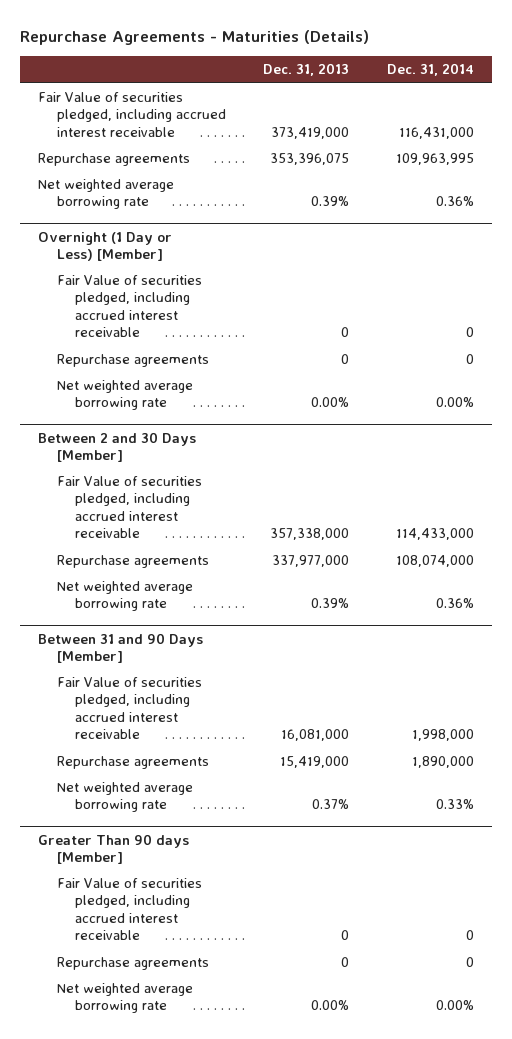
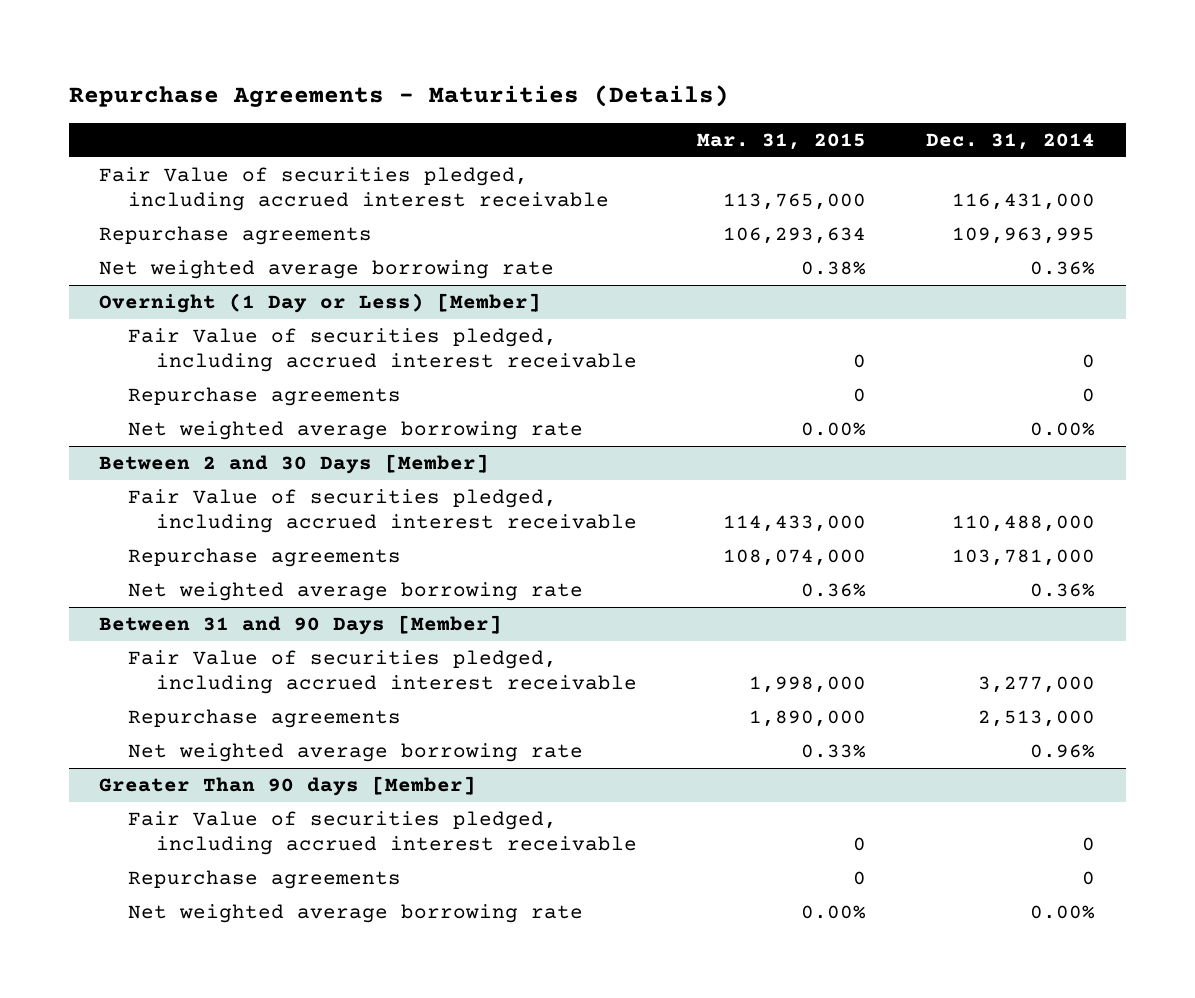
[263,63,350,77] Dec. 31, 2013 -> none
none -> [697,132,867,150] Mar. 31, 2015
[395,528,474,541] 114,433,000 -> [952,515,1096,533] 110,488,000
[395,555,474,568] 108,074,000 -> [952,549,1096,567] 103,781,000
[411,729,474,742] 1,998,000 -> [978,676,1096,694] 3,277,000
[411,756,474,769] 1,890,000 -> [978,710,1096,728] 2,513,000
[435,799,474,810] 0.33% -> [1030,744,1096,759] 0.96%

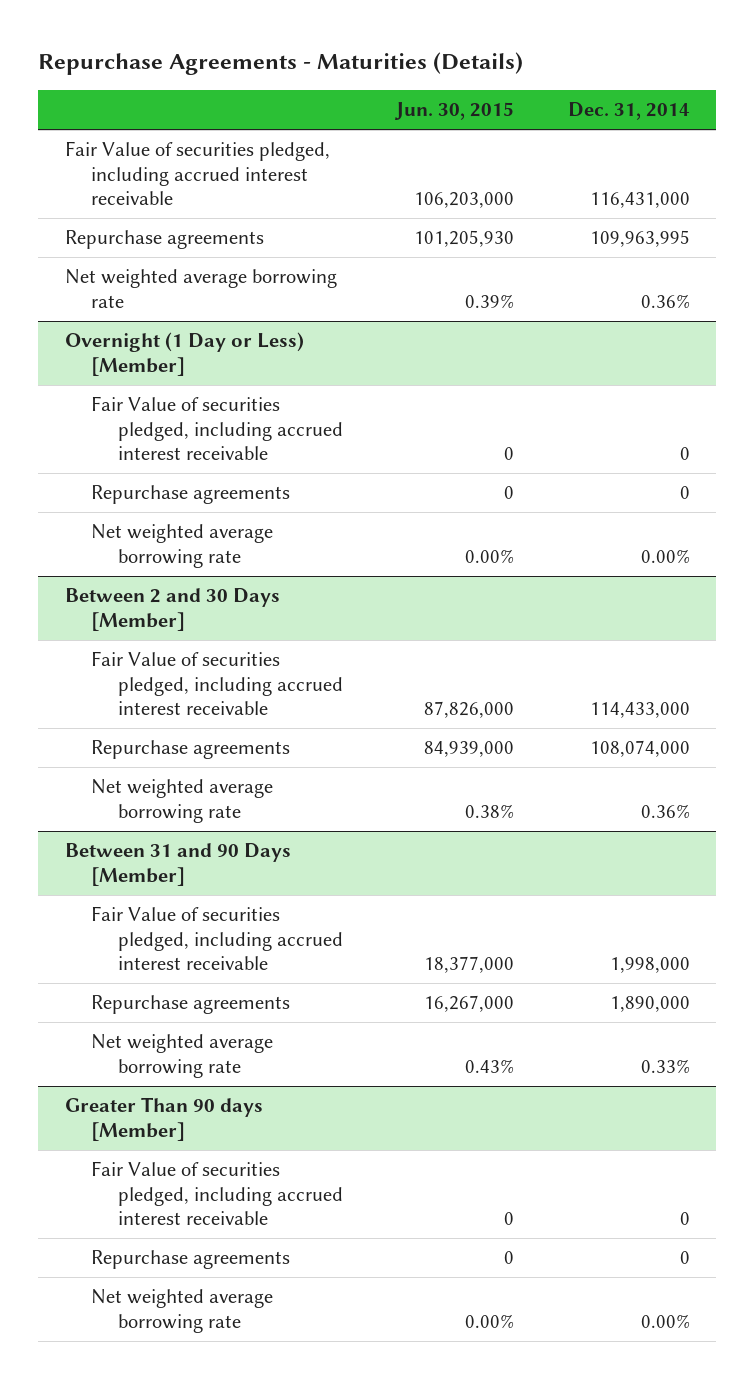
[697,132,867,150] Mar. 31, 2015 -> none
none -> [394,102,515,121] Jun. 30, 2015
[952,515,1096,533] 110,488,000 -> [589,701,690,718] 114,433,000
[952,549,1096,567] 103,781,000 -> [589,740,690,758] 108,074,000
[978,676,1096,694] 3,277,000 -> [609,956,690,973] 1,998,000
[978,710,1096,728] 2,513,000 -> [609,996,690,1013] 1,890,000
[1030,744,1096,759] 0.96% -> [640,1058,690,1073] 0.33%

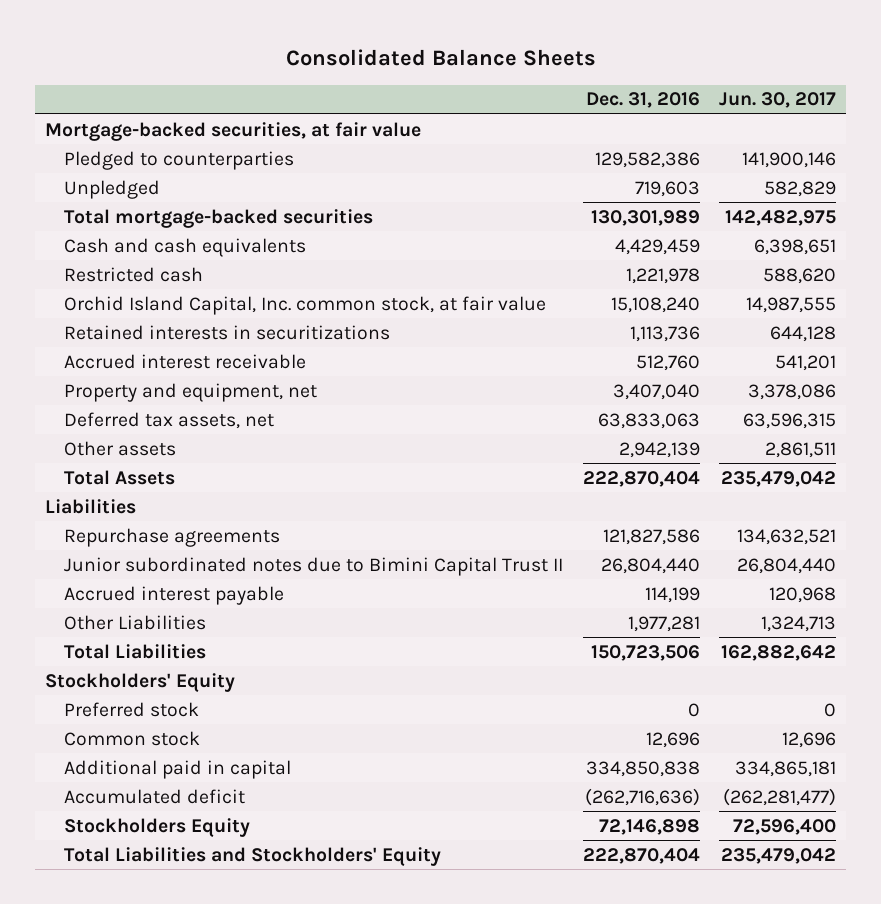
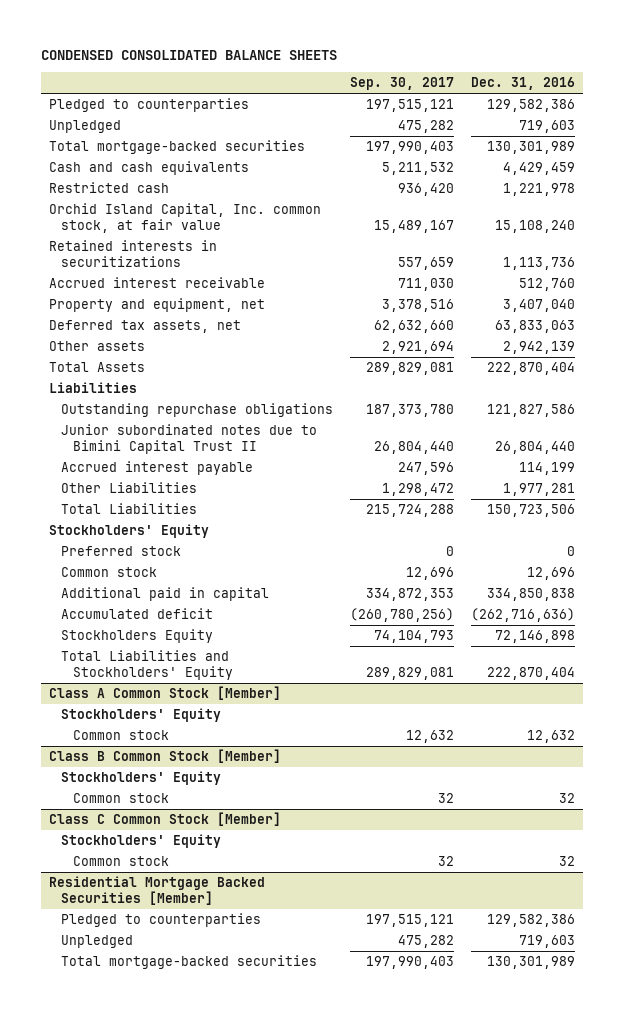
[285,49,596,67] Consolidated Balance Sheets -> [40,49,337,60] CONDENSED CONSOLIDATED BALANCE SHEETS
[719,92,837,109] Jun. 30, 2017 -> none
none -> [349,77,454,91] Sep. 30, 2017
[45,121,422,141] Mortgage-backed securities, at fair value -> none
[64,527,281,547] Repurchase agreements -> [60,403,333,418] Outstanding repurchase obligations
none -> [49,686,282,701] Class A Common Stock [Member]
none -> [60,708,221,723] Stockholders' Equity
none -> [72,730,169,741] Common stock
none -> [49,749,282,764] Class B Common Stock [Member]
none -> [60,771,221,786] Stockholders' Equity
none -> [72,793,169,804] Common stock
none -> [49,812,282,827] Class C Common Stock [Member]
none -> [60,834,221,849] Stockholders' Equity
none -> [72,856,169,867] Common stock
none -> [49,876,266,905] Residential Mortgage Backed Securities [Member]
none -> [60,913,261,928] Pledged to counterparties
none -> [60,935,133,949] Unpledged
none -> [60,955,317,970] Total mortgage-backed securities

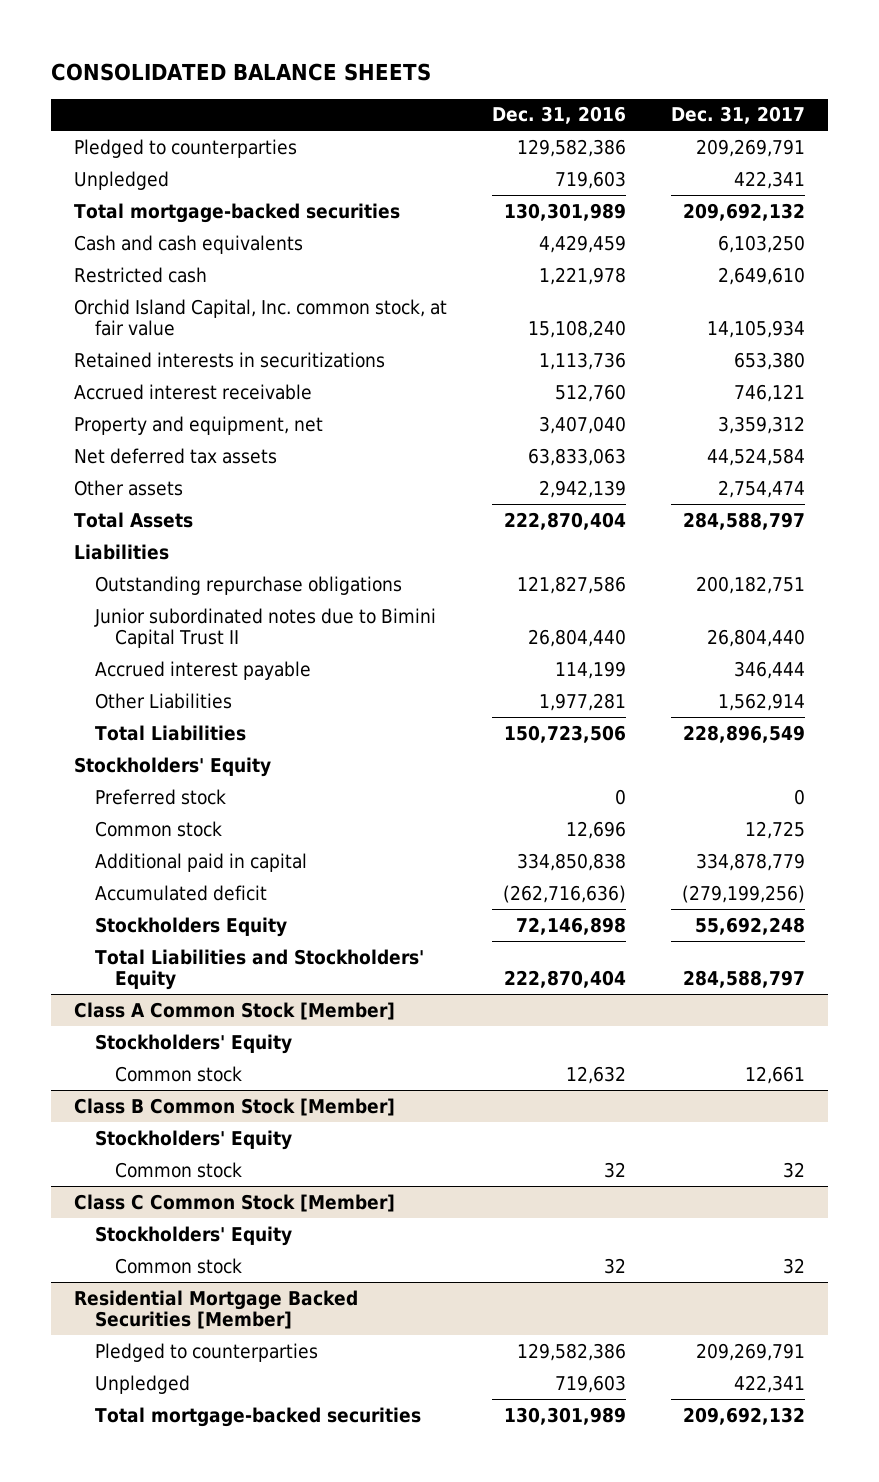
[40,49,337,60] CONDENSED CONSOLIDATED BALANCE SHEETS -> [51,63,432,82] CONSOLIDATED BALANCE SHEETS
[349,77,454,91] Sep. 30, 2017 -> none
none -> [671,106,806,125] Dec. 31, 2017
[49,320,242,334] Deferred tax assets, net -> [74,447,278,464] Net deferred tax assets

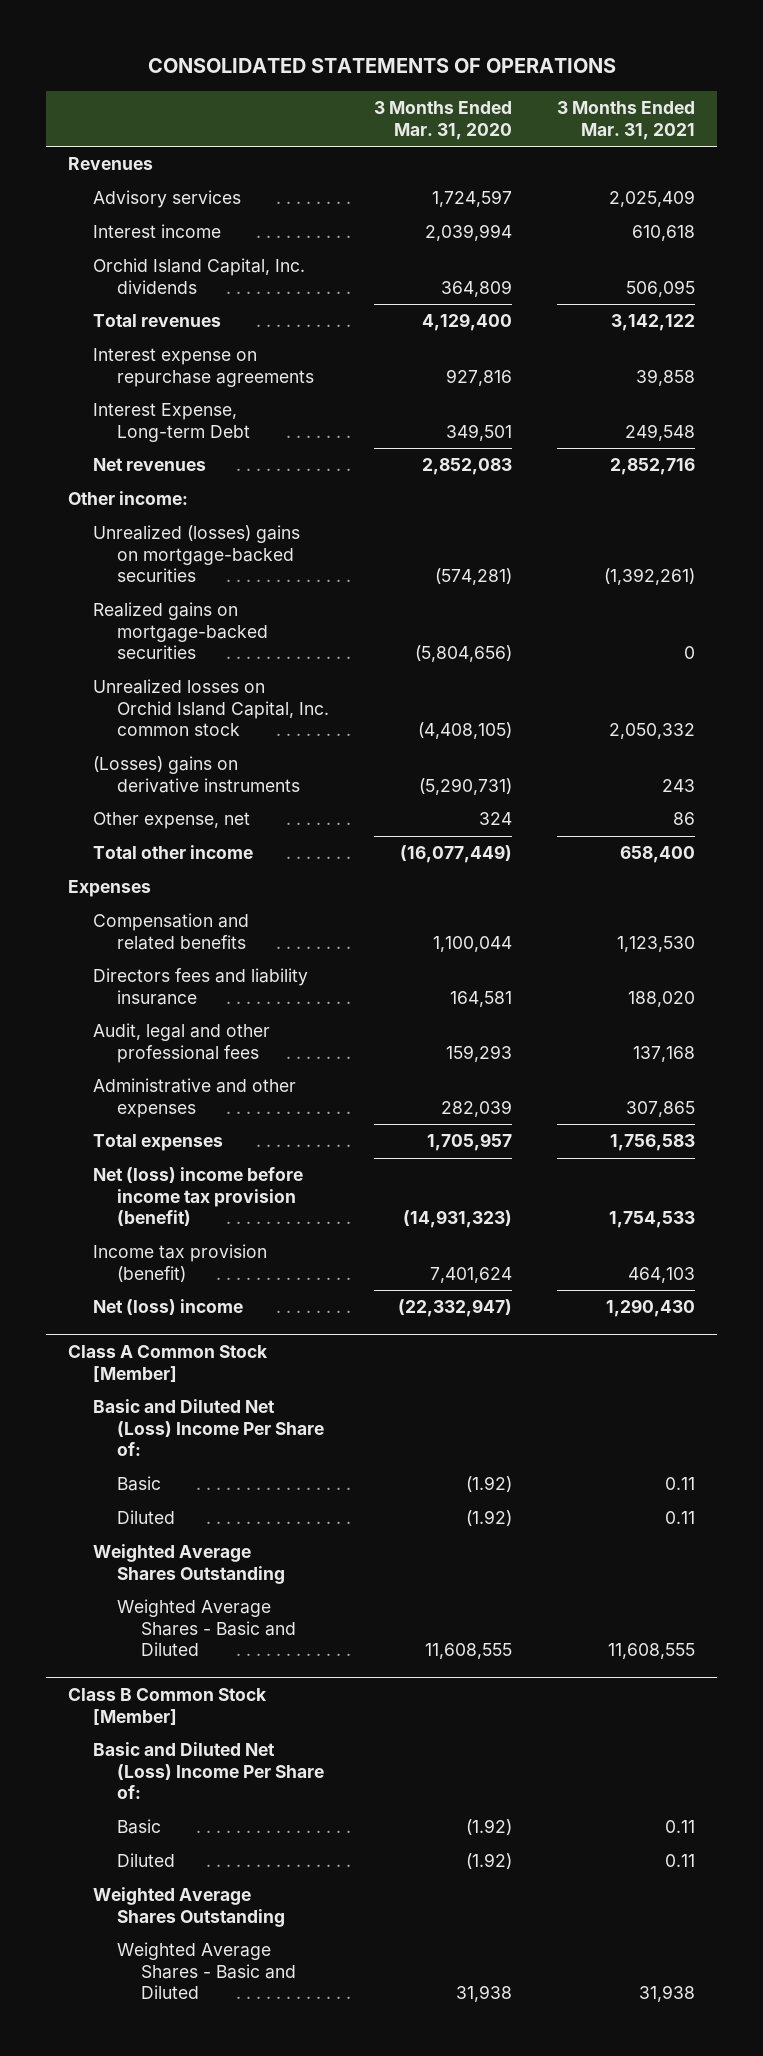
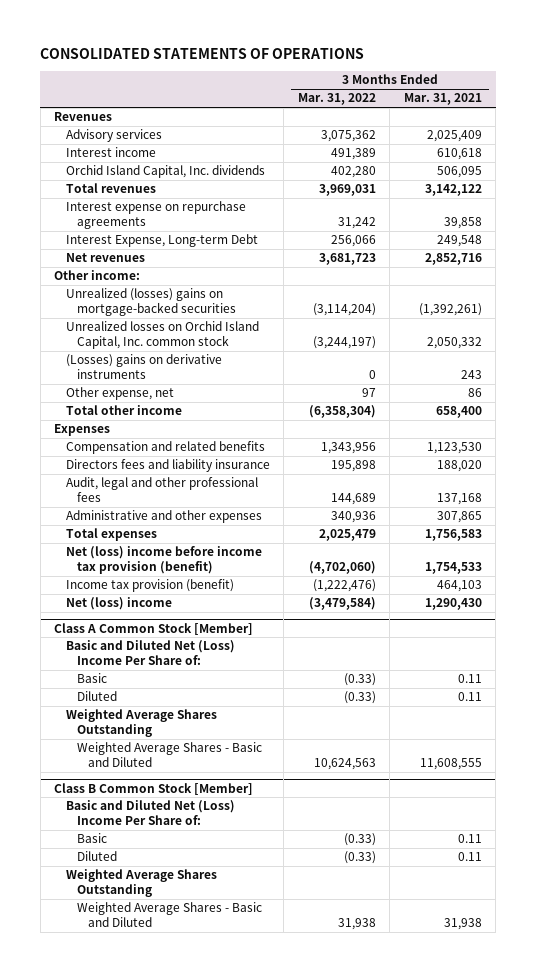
[373,101,512,140] 3 Months Ended Mar. 31, 2020 -> none
none -> [297,93,376,106] Mar. 31, 2022
[92,602,268,660] Realized gains on mortgage-backed securities -> none

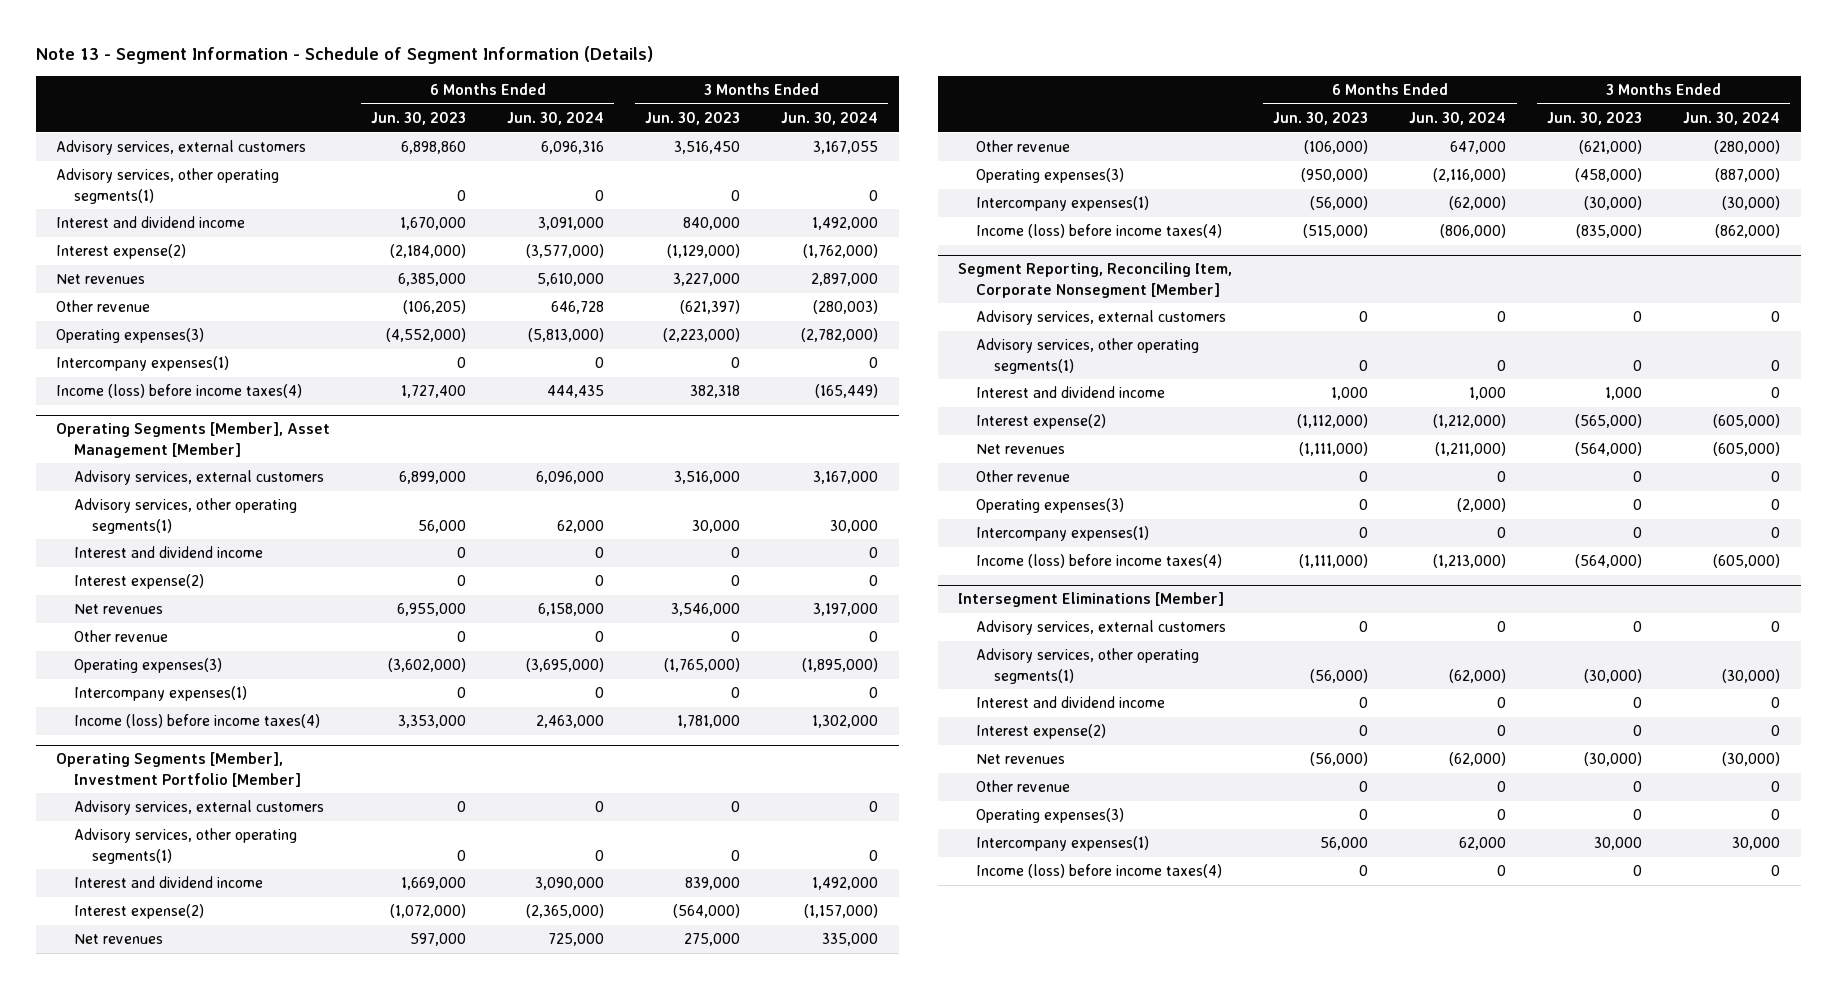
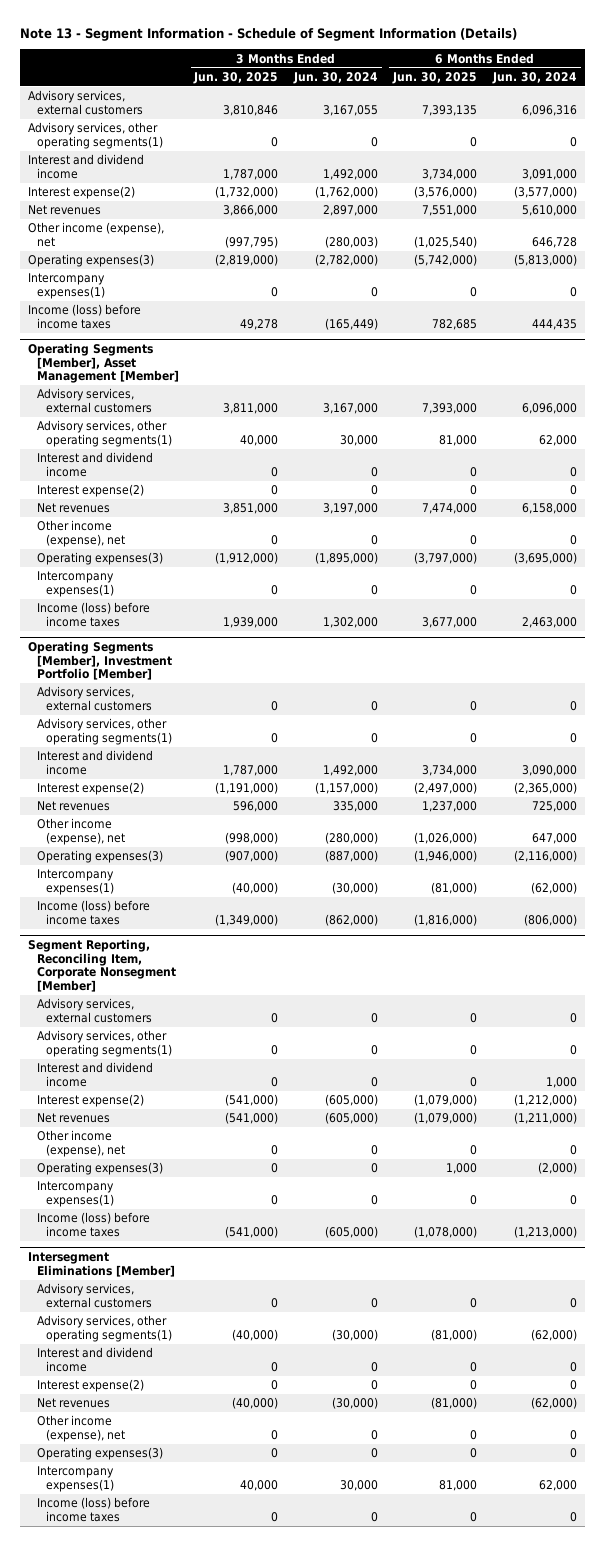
[371,112,467,126] Jun. 30, 2023 -> none
[645,112,741,126] Jun. 30, 2023 -> none
none -> [193,71,279,84] Jun. 30, 2025
none -> [392,71,478,84] Jun. 30, 2025
[56,300,151,313] Other revenue -> [28,222,165,247] Other income (expense), net
[56,384,303,399] Income (loss) before income taxes(4) -> [28,304,142,329] Income (loss) before income taxes
[73,630,168,643] Other revenue -> [36,520,125,547] Other income (expense), net
[73,714,320,729] Income (loss) before income taxes(4) -> [36,602,150,627] Income (loss) before income taxes
[976,140,1071,153] Other revenue -> [36,818,125,845] Other income (expense), net
[976,224,1223,239] Income (loss) before income taxes(4) -> [36,900,150,925] Income (loss) before income taxes
[976,470,1071,483] Other revenue -> [36,1130,125,1157] Other income (expense), net
[976,554,1223,569] Income (loss) before income taxes(4) -> [36,1212,150,1237] Income (loss) before income taxes
[976,780,1071,793] Other revenue -> [36,1415,125,1442] Other income (expense), net
[976,864,1223,879] Income (loss) before income taxes(4) -> [36,1497,150,1522] Income (loss) before income taxes

